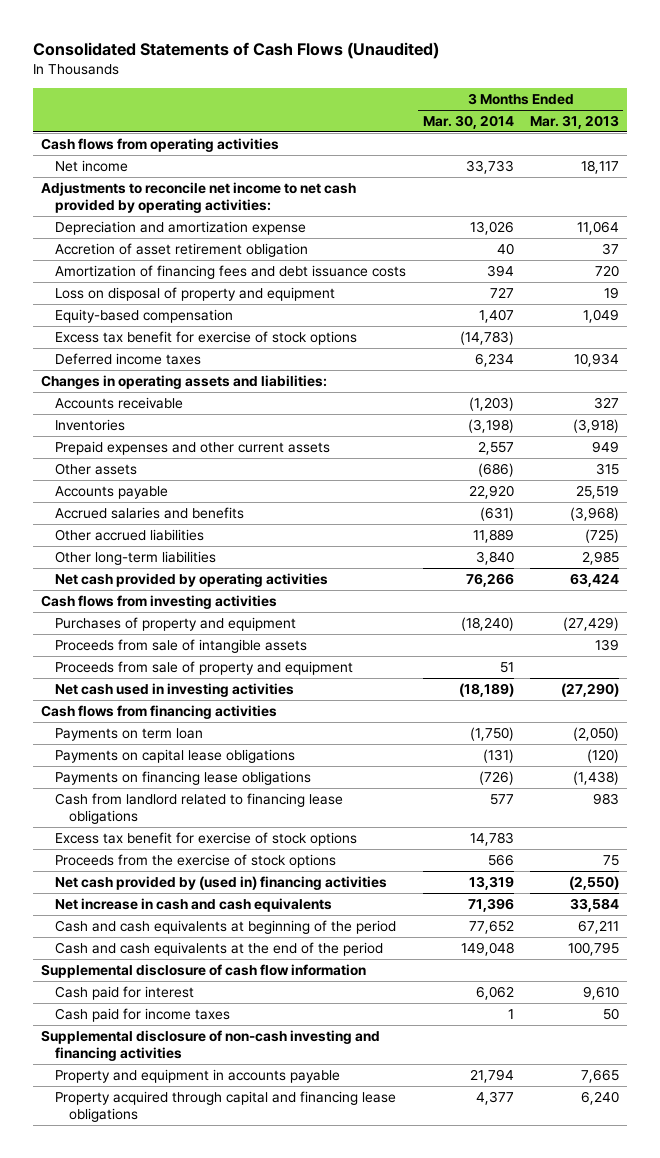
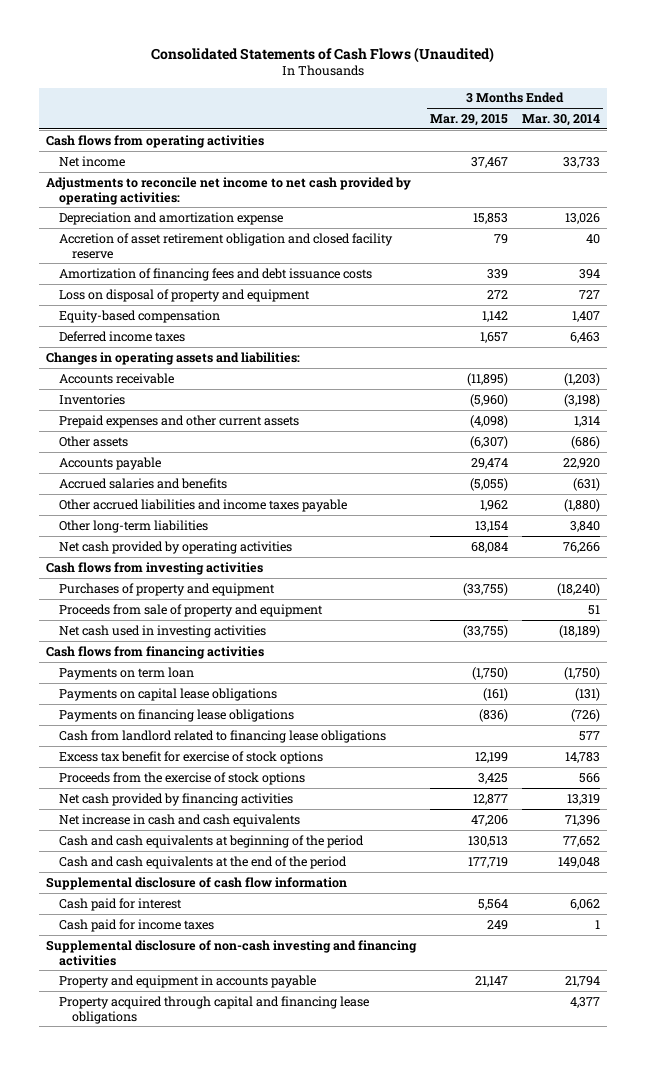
[530,114,620,129] Mar. 31, 2013 -> none
none -> [430,113,509,126] Mar. 29, 2015
[55,242,309,257] Accretion of asset retirement obligation -> [59,232,394,259] Accretion of asset retirement obligation and closed facility reserve
[55,330,358,345] Excess tax benefit for exercise of stock options -> none
[474,352,514,367] 6,234 -> [569,331,600,343] 6,463
[477,440,514,455] 2,557 -> [573,415,600,427] 1,314
[55,528,205,541] Other accrued liabilities -> [59,498,348,512] Other accrued liabilities and income taxes payable
[472,528,514,543] 11,889 -> [563,498,600,512] (1,880)
[55,638,308,653] Proceeds from sale of intangible assets -> none
[55,875,388,890] Net cash provided by (used in) financing activities -> [59,792,294,806] Net cash provided by financing activities

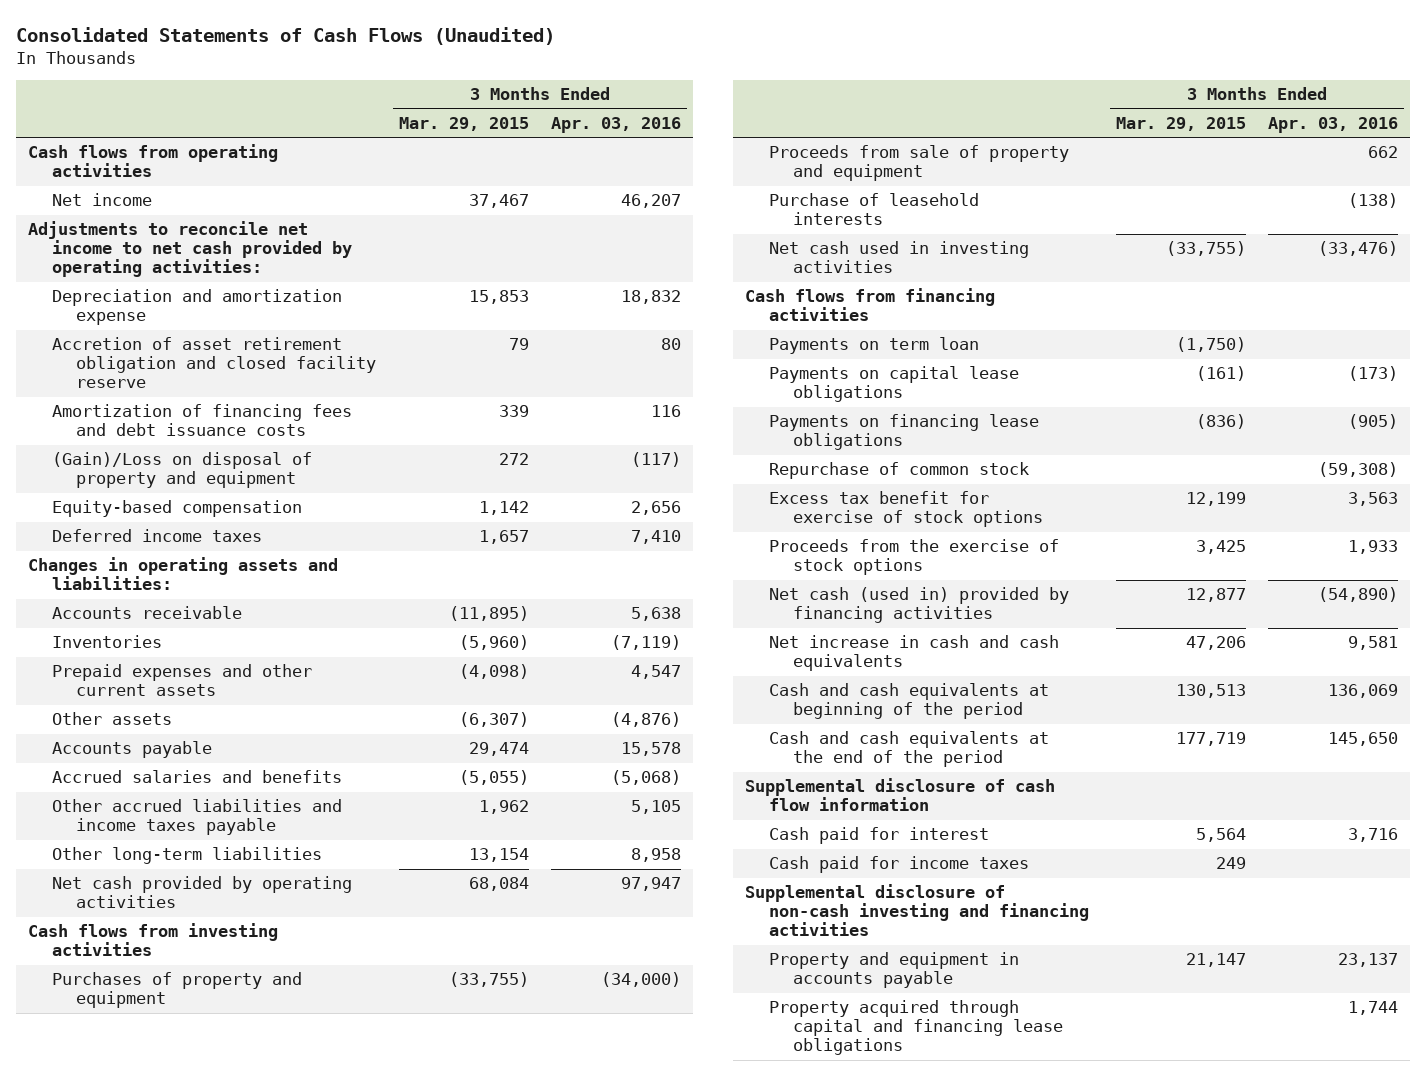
[521,113,600,126] Mar. 30, 2014 -> none
none -> [551,116,682,133] Apr. 03, 2016
[59,288,311,302] Loss on disposal of property and equipment -> [51,452,312,489] (Gain)/Loss on disposal of property and equipment
none -> [768,193,979,226] Purchase of leasehold interests
[59,729,387,743] Cash from landlord related to financing lease obligations -> none
none -> [768,462,1029,480] Repurchase of common stock
[59,792,294,806] Net cash provided by financing activities -> [768,587,1069,624] Net cash (used in) provided by financing activities

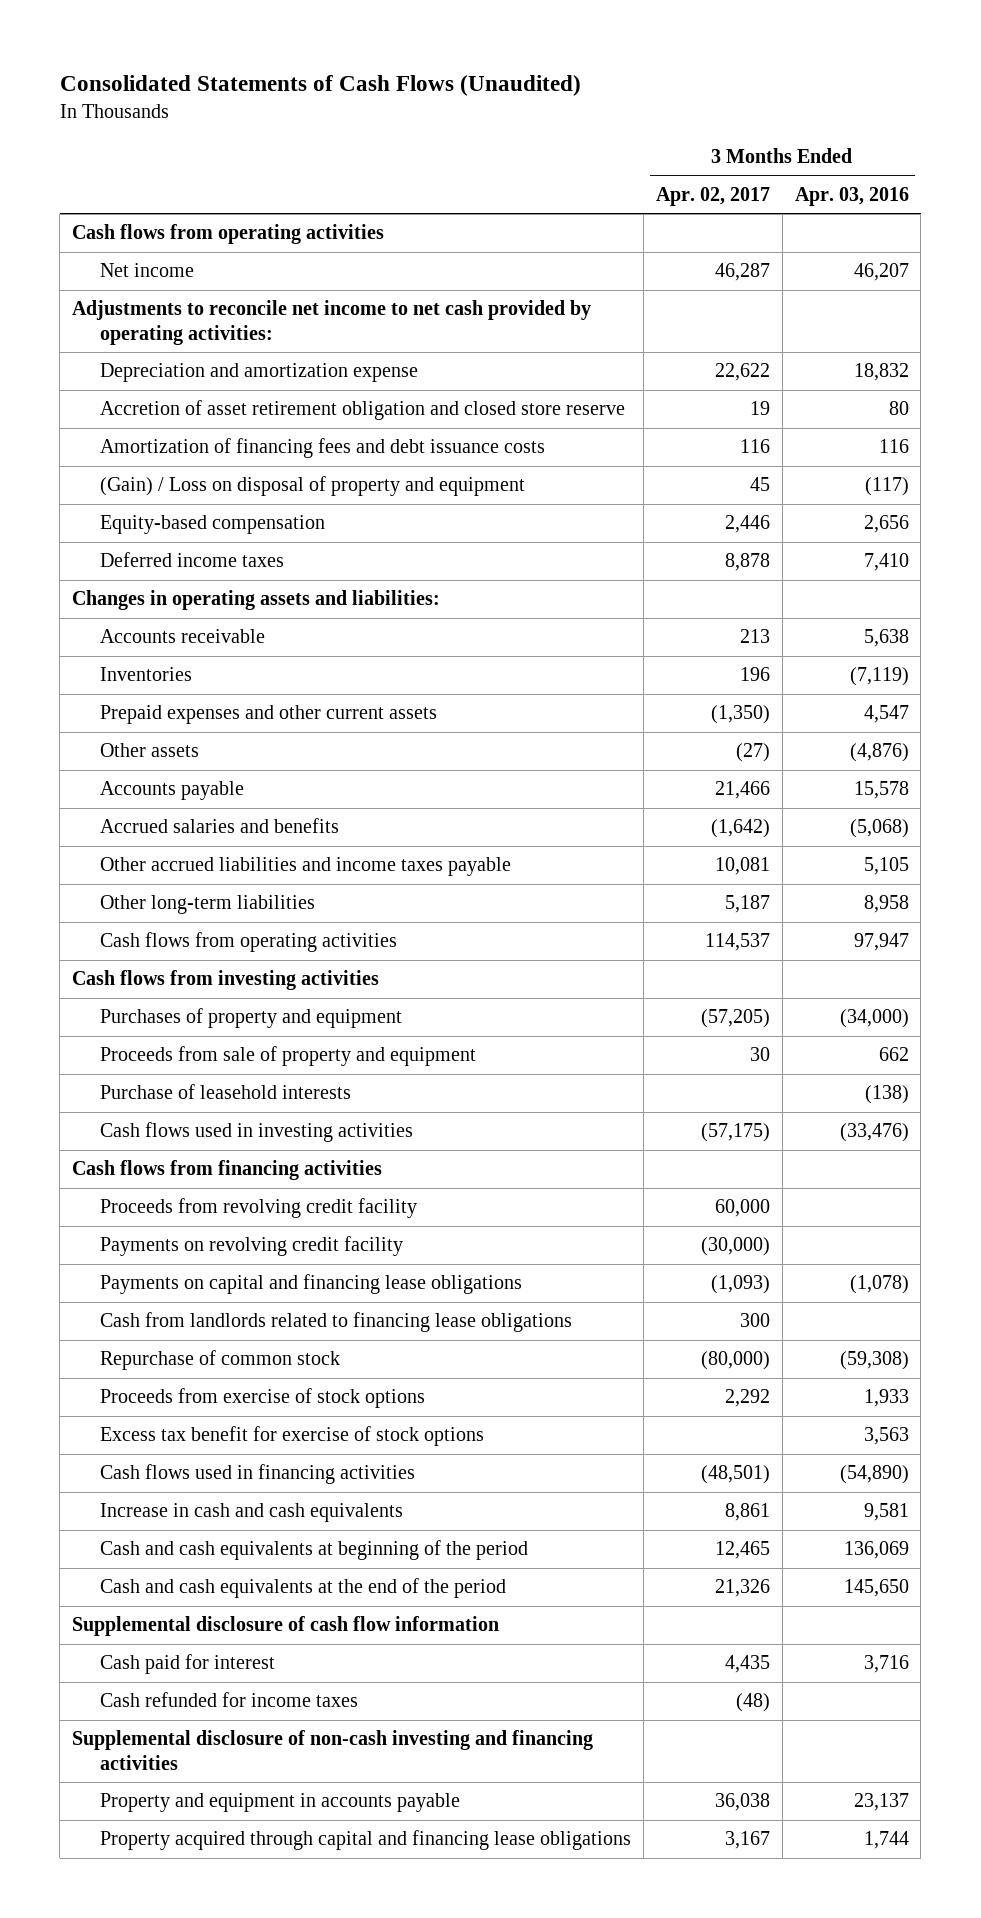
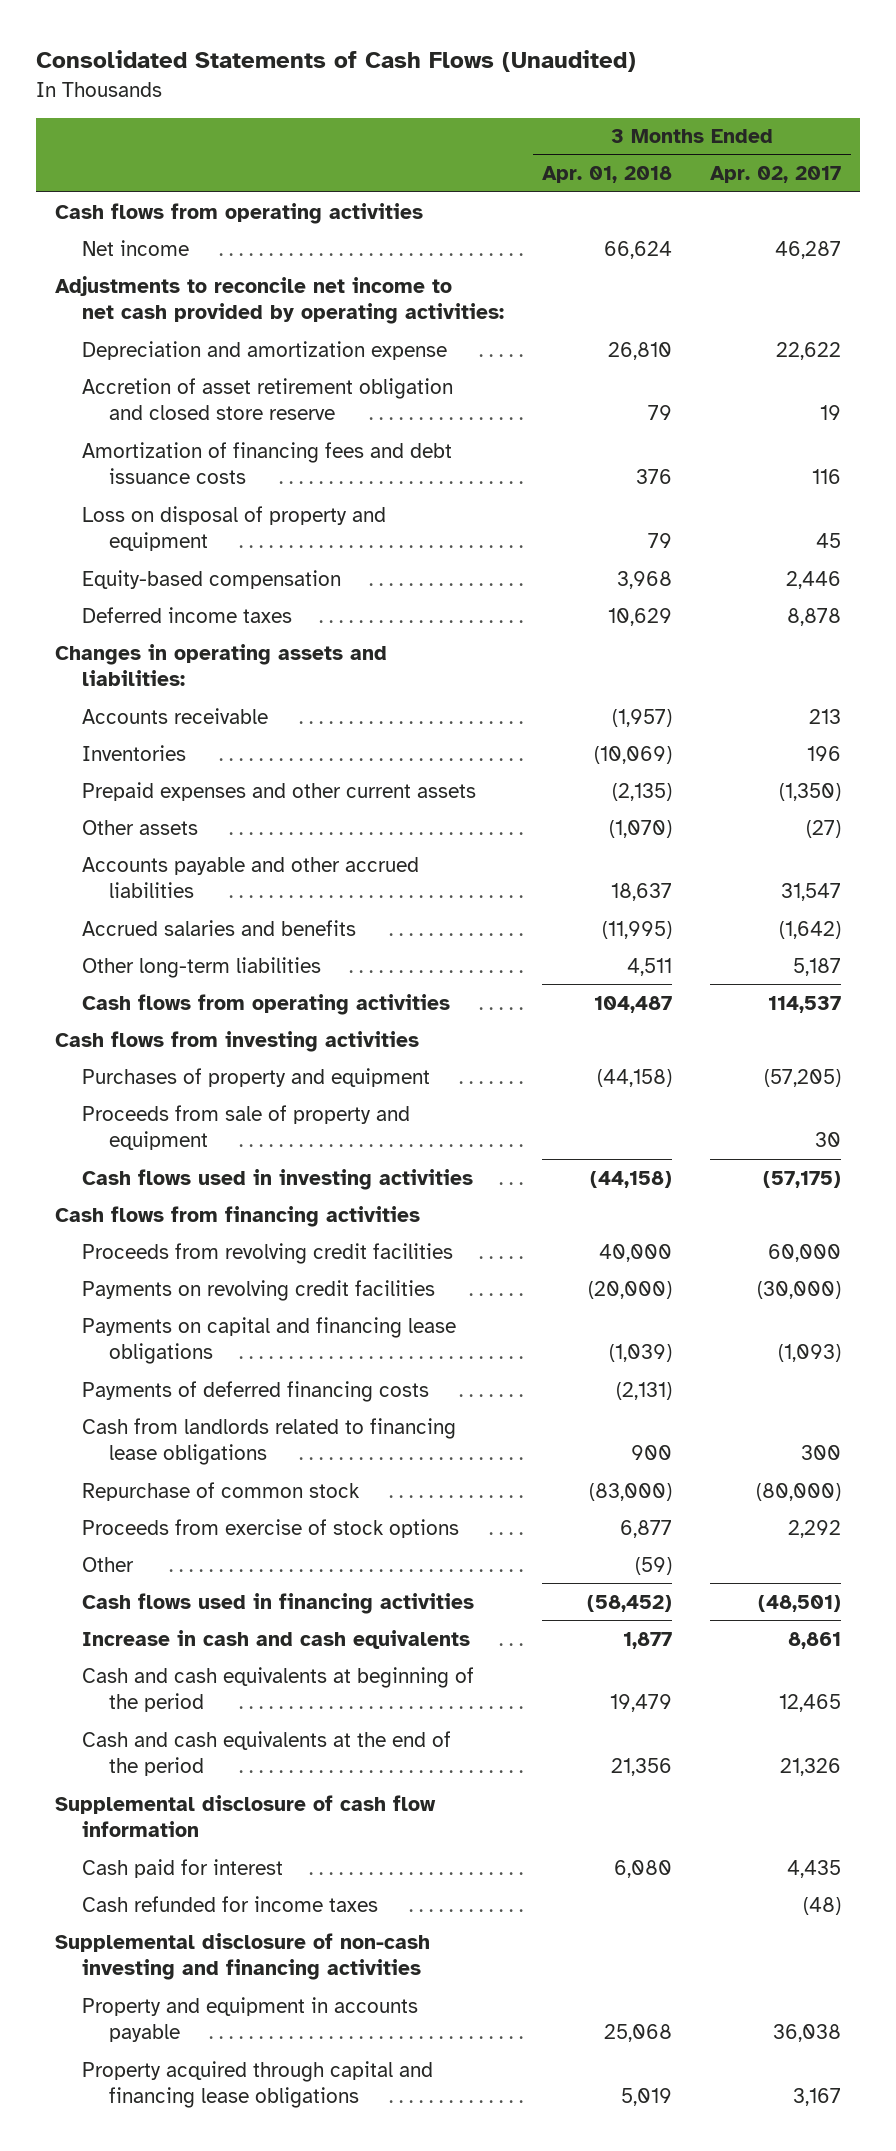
[794,186,909,206] Apr. 03, 2016 -> none
none -> [542,166,673,184] Apr. 01, 2018
[100,476,526,497] (Gain) / Loss on disposal of property and equipment -> [82,505,387,552] Loss on disposal of property and equipment
[100,781,245,801] Accounts payable -> none
none -> [82,856,420,899] Accounts payable and other accrued liabilities
[100,857,512,877] Other accrued liabilities and income taxes payable -> none
[100,1084,352,1100] Purchase of leasehold interests -> none
[100,1198,418,1219] Proceeds from revolving credit facility -> [82,1242,454,1264] Proceeds from revolving credit facilities
[100,1236,404,1257] Payments on revolving credit facility -> [82,1279,436,1301] Payments on revolving credit facilities
none -> [82,1380,430,1402] Payments of deferred financing costs
[100,1426,485,1447] Excess tax benefit for exercise of stock options -> none
none -> [82,1556,135,1572] Other

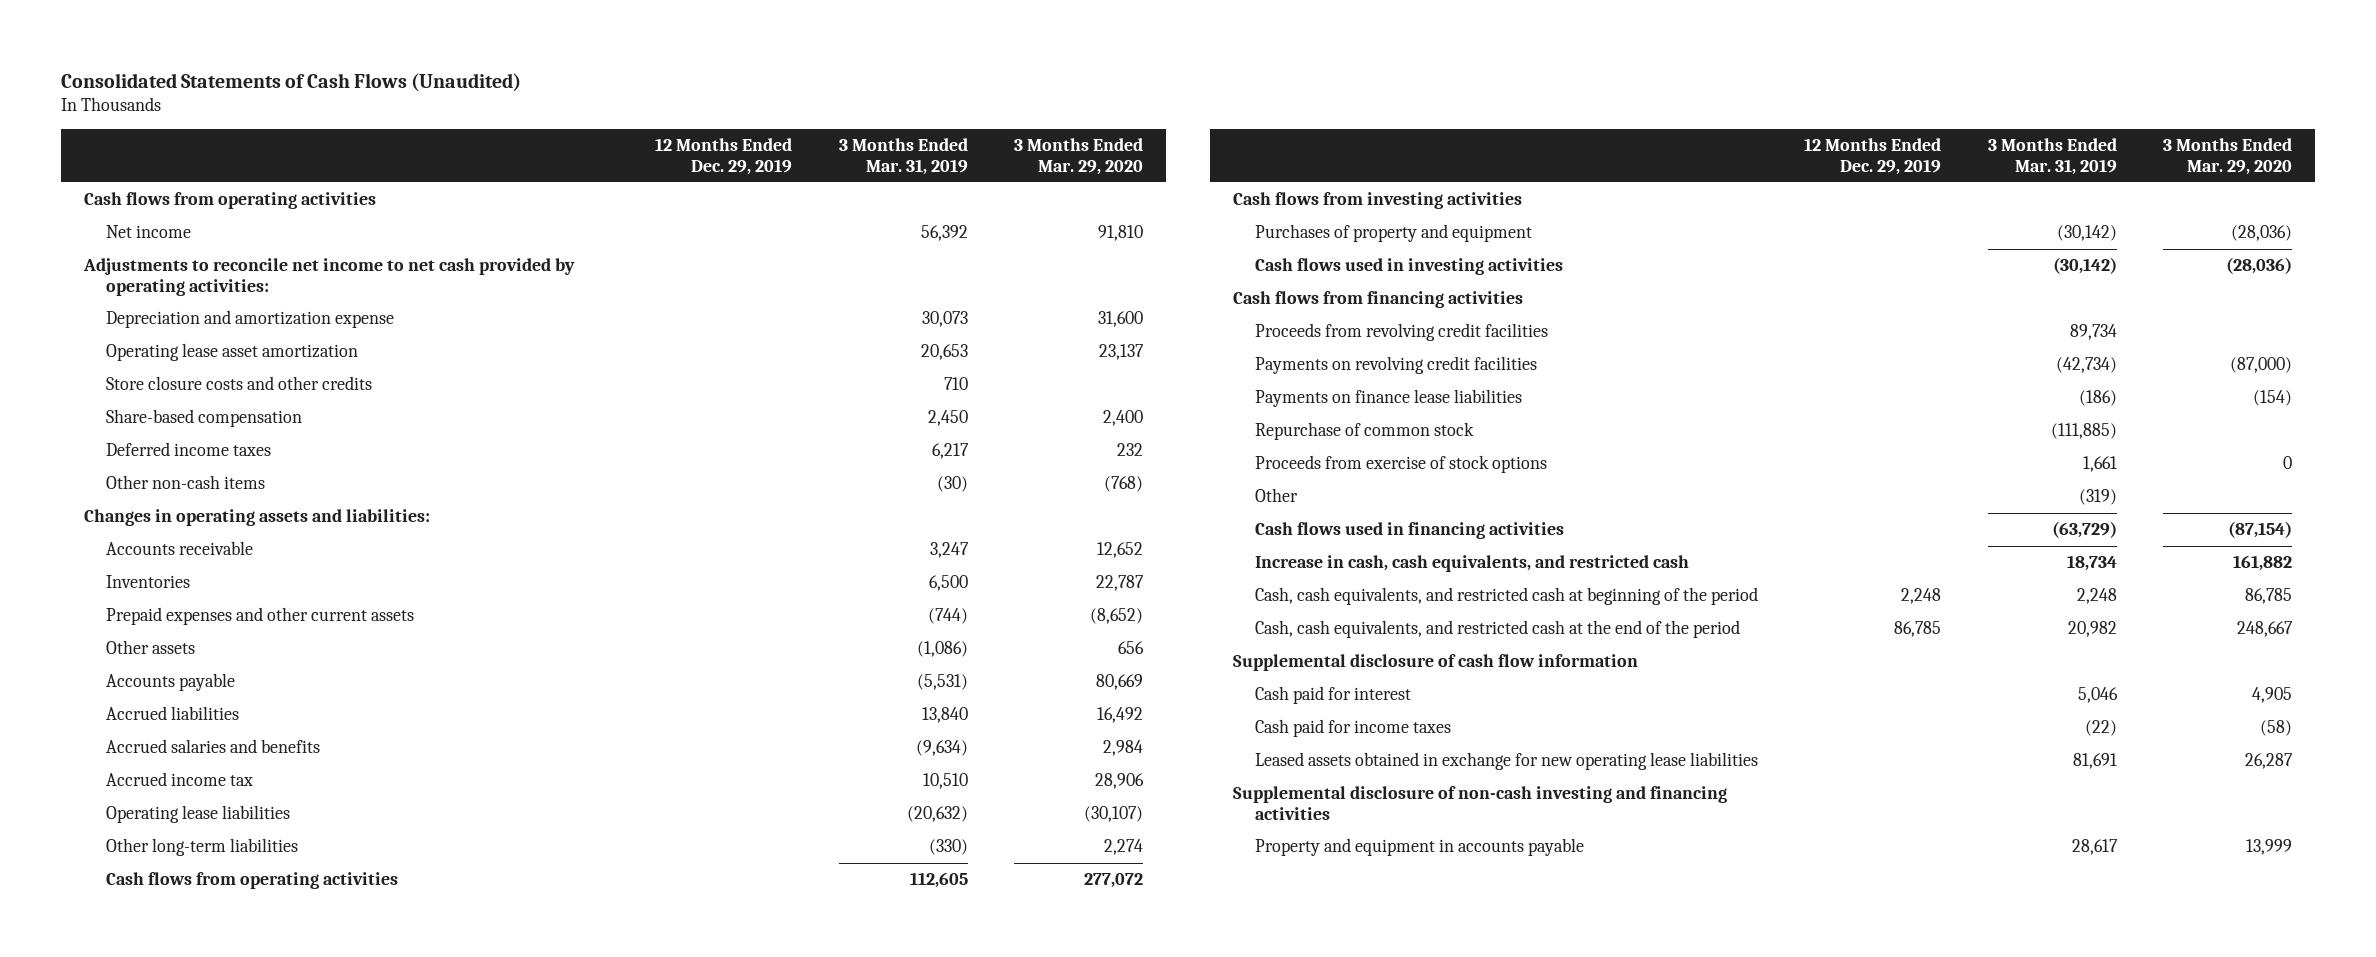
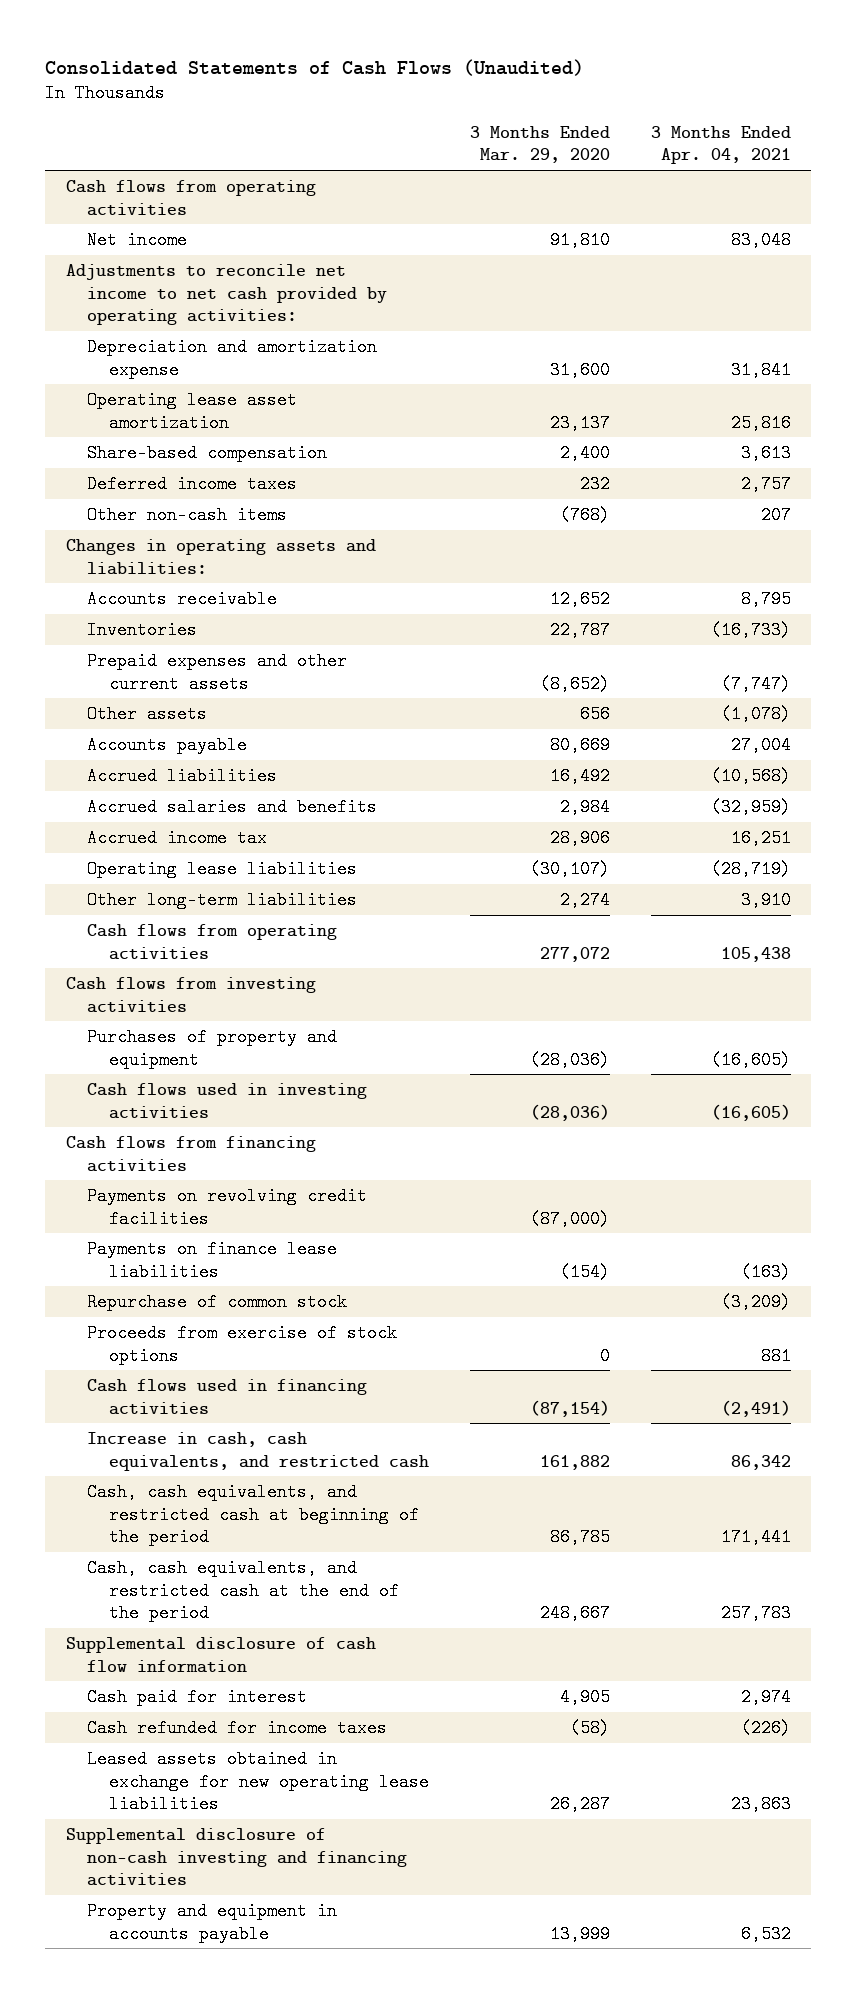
[655,138,793,175] 12 Months Ended Dec. 29, 2019 -> none
[838,138,968,175] 3 Months Ended Mar. 31, 2019 -> none
none -> [650,125,791,165] 3 Months Ended Apr. 04, 2021
[106,376,373,391] Store closure costs and other credits -> none
[1255,323,1549,342] Proceeds from revolving credit facilities -> none
[1255,488,1299,503] Other -> none
[1255,719,1452,738] Cash paid for income taxes -> [87,1718,388,1737] Cash refunded for income taxes

